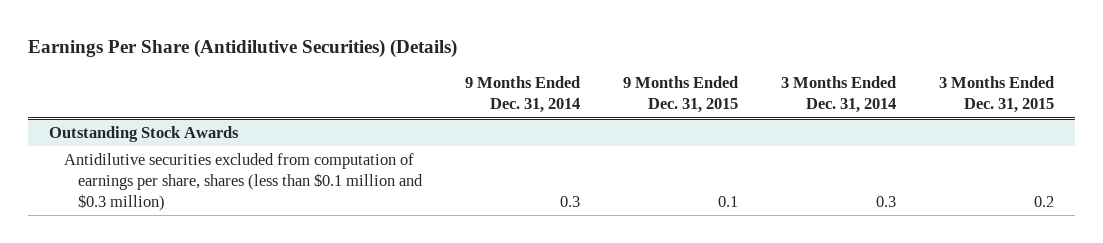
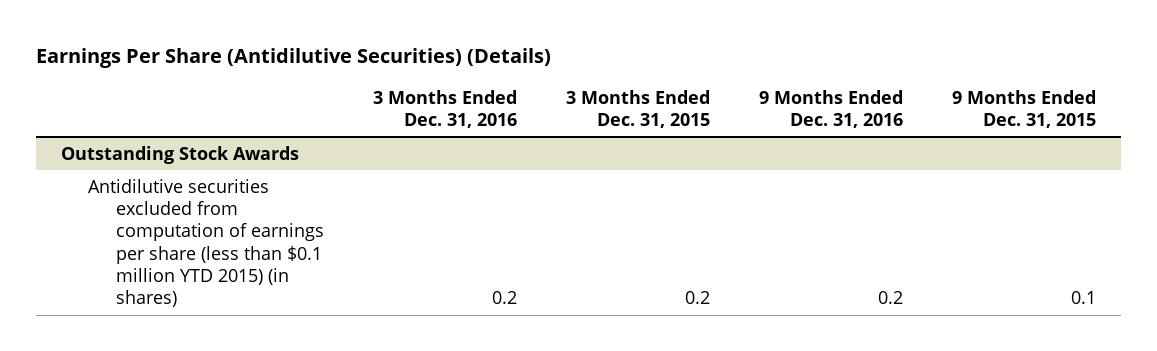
[464,76,580,114] 9 Months Ended Dec. 31, 2014 -> none
[780,76,896,114] 3 Months Ended Dec. 31, 2014 -> none
none -> [372,89,517,128] 3 Months Ended Dec. 31, 2016
none -> [759,89,904,128] 9 Months Ended Dec. 31, 2016
[63,152,424,212] Antidilutive securities excluded from computation of earnings per share, shares (less than $0.1 million and $0.3 million) -> [88,178,324,308] Antidilutive securities excluded from computation of earnings per share (less than $0.1 million YTD 2015) (in shares)

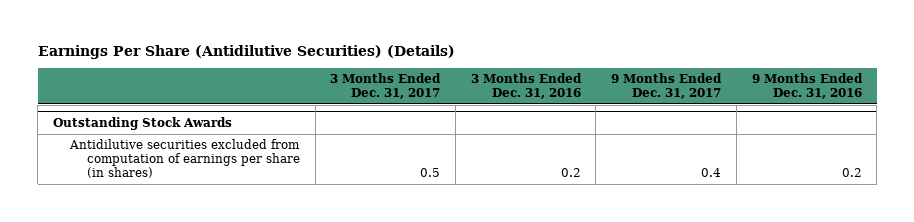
[565,89,710,128] 3 Months Ended Dec. 31, 2015 -> none
[952,89,1097,128] 9 Months Ended Dec. 31, 2015 -> none
none -> [330,73,442,100] 3 Months Ended Dec. 31, 2017
none -> [611,73,723,100] 9 Months Ended Dec. 31, 2017
[88,178,324,308] Antidilutive securities excluded from computation of earnings per share (less than $0.1 million YTD 2015) (in shares) -> [68,139,300,179] Antidilutive securities excluded from computation of earnings per share (in shares)

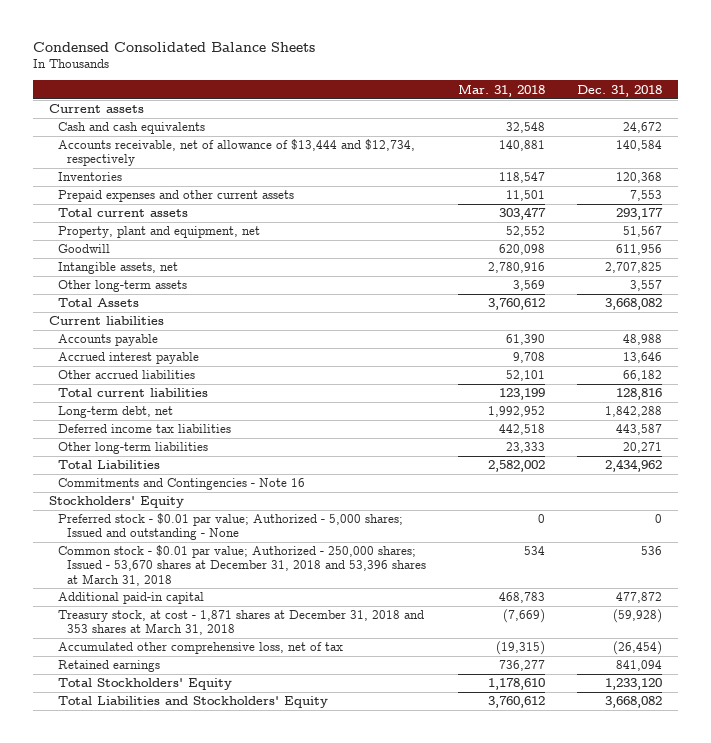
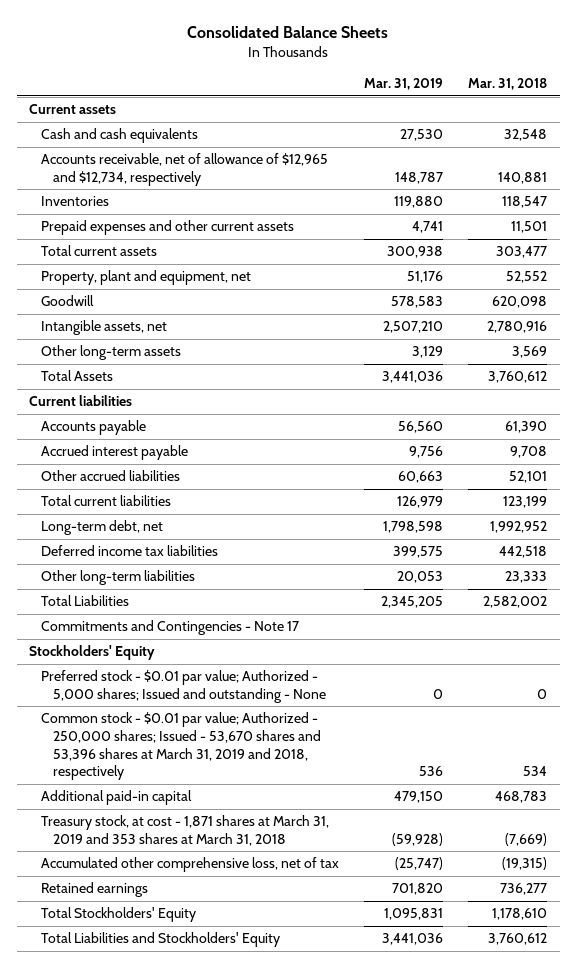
[32,41,315,52] Condensed Consolidated Balance Sheets -> [187,26,389,39] Consolidated Balance Sheets
[577,84,663,97] Dec. 31, 2018 -> none
none -> [364,78,444,91] Mar. 31, 2019
[57,139,415,167] Accounts receivable, net of allowance of $13,444 and $12,734, respectively -> [40,153,328,186] Accounts receivable, net of allowance of $12,965 and $12,734, respectively
[57,478,305,491] Commitments and Contingencies - Note 16 -> [40,620,299,636] Commitments and Contingencies - Note 17
[57,545,427,586] Common stock - $0.01 par value; Authorized - 250,000 shares; Issued - 53,670 shares at December 31, 2018 and 53,396 shares at March 31, 2018 -> [40,712,321,781] Common stock - $0.01 par value; Authorized - 250,000 shares; Issued - 53,670 shares and 53,396 shares at March 31, 2019 and 2018, respectively
[57,610,424,636] Treasury stock, at cost - 1,871 shares at December 31, 2018 and 353 shares at March 31, 2018 -> [40,815,329,846] Treasury stock, at cost - 1,871 shares at March 31, 2019 and 353 shares at March 31, 2018

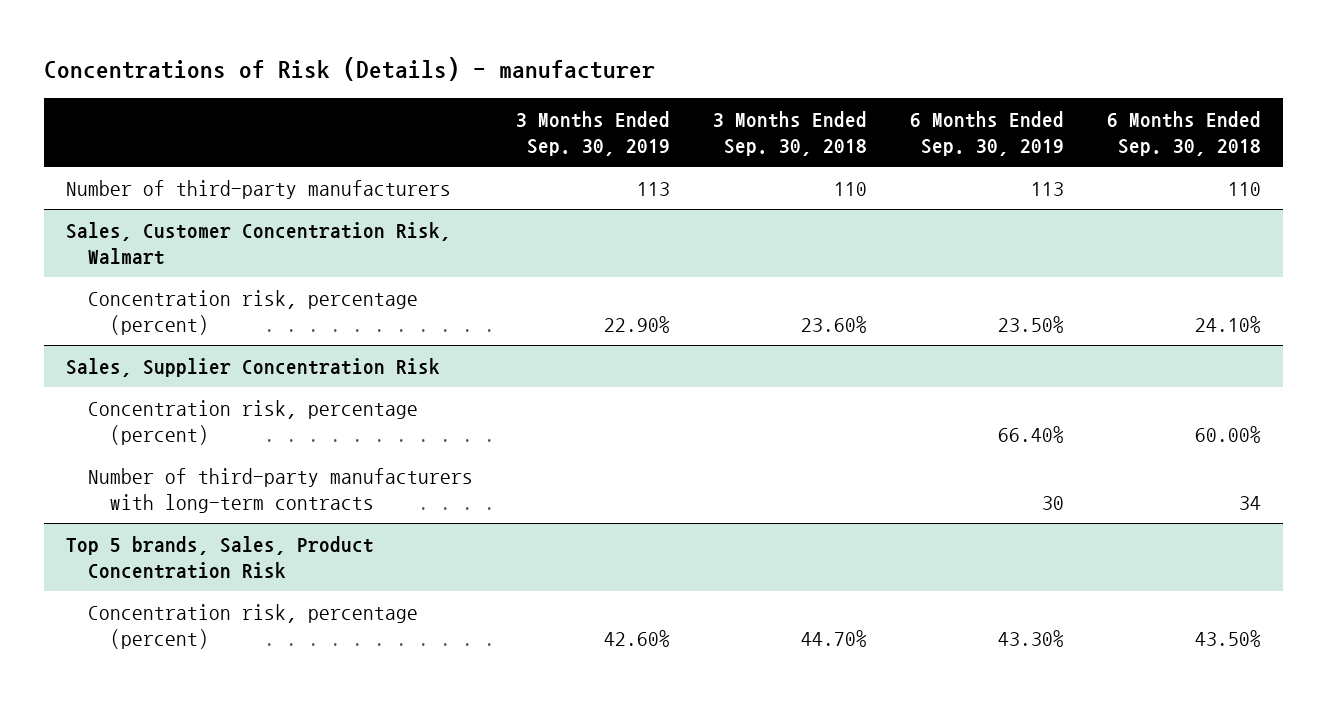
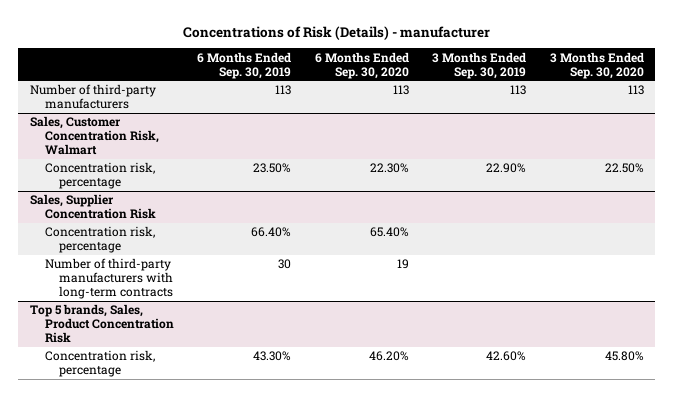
[713,110,868,157] 3 Months Ended Sep. 30, 2018 -> none
[1107,110,1262,157] 6 Months Ended Sep. 30, 2018 -> none
none -> [314,51,409,79] 6 Months Ended Sep. 30, 2020
none -> [549,51,644,79] 3 Months Ended Sep. 30, 2020
[88,289,419,335] Concentration risk, percentage (percent) -> [44,162,155,190] Concentration risk, percentage
[88,399,419,445] Concentration risk, percentage (percent) -> [44,226,155,254] Concentration risk, percentage
[88,603,419,649] Concentration risk, percentage (percent) -> [44,350,155,378] Concentration risk, percentage

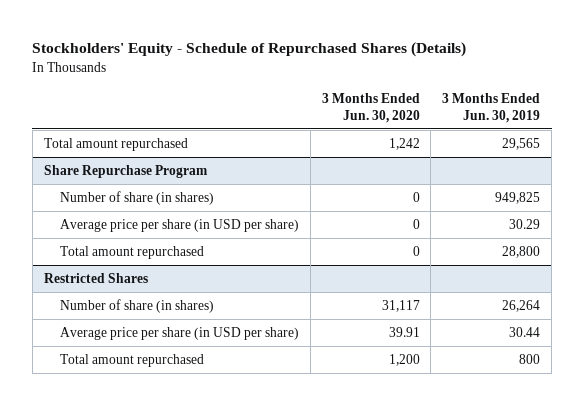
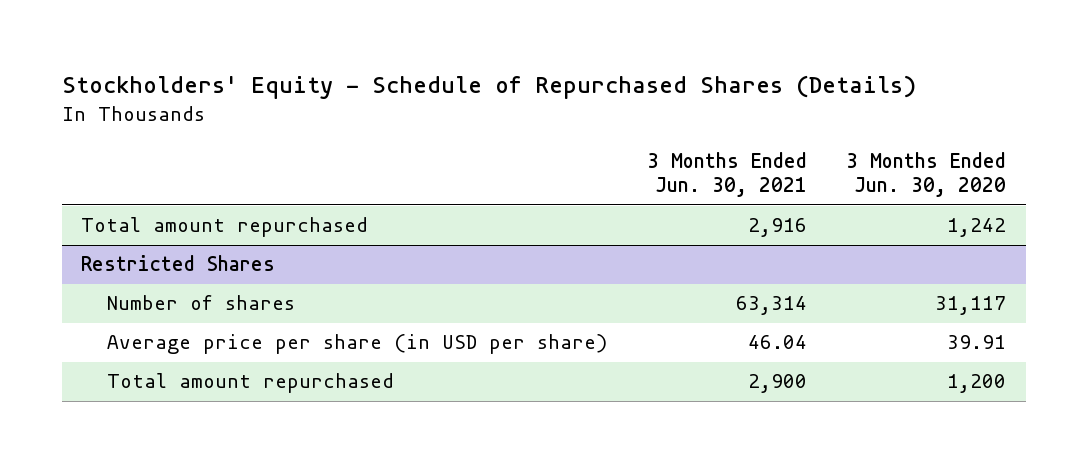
[442,92,541,123] 3 Months Ended Jun. 30, 2019 -> none
none -> [646,151,807,198] 3 Months Ended Jun. 30, 2021
[43,164,208,178] Share Repurchase Program -> none
[59,190,214,205] Number of share (in shares) -> none
[59,218,299,232] Average price per share (in USD per share) -> none
[59,245,204,259] Total amount repurchased -> none
[59,298,214,313] Number of share (in shares) -> [107,295,296,311] Number of shares

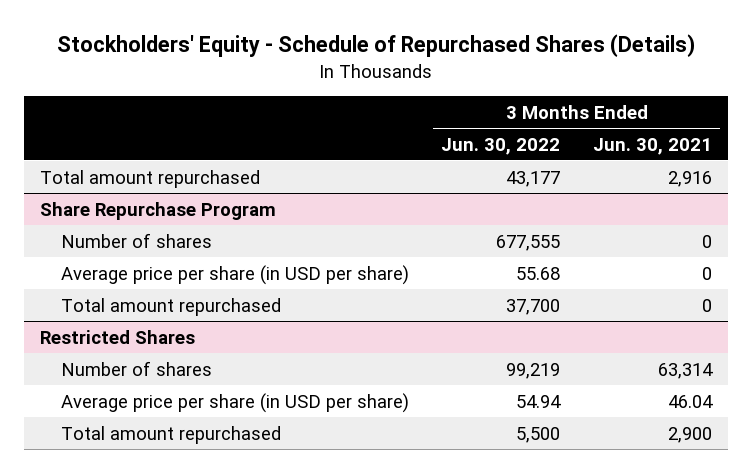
[846,151,1007,198] 3 Months Ended Jun. 30, 2020 -> none
none -> [441,137,561,155] Jun. 30, 2022
none -> [39,201,276,220] Share Repurchase Program
none -> [60,232,212,248] Number of shares
none -> [60,264,409,285] Average price per share (in USD per share)
none -> [60,297,281,316] Total amount repurchased

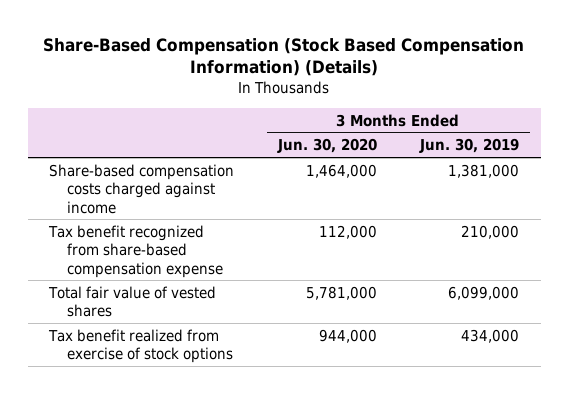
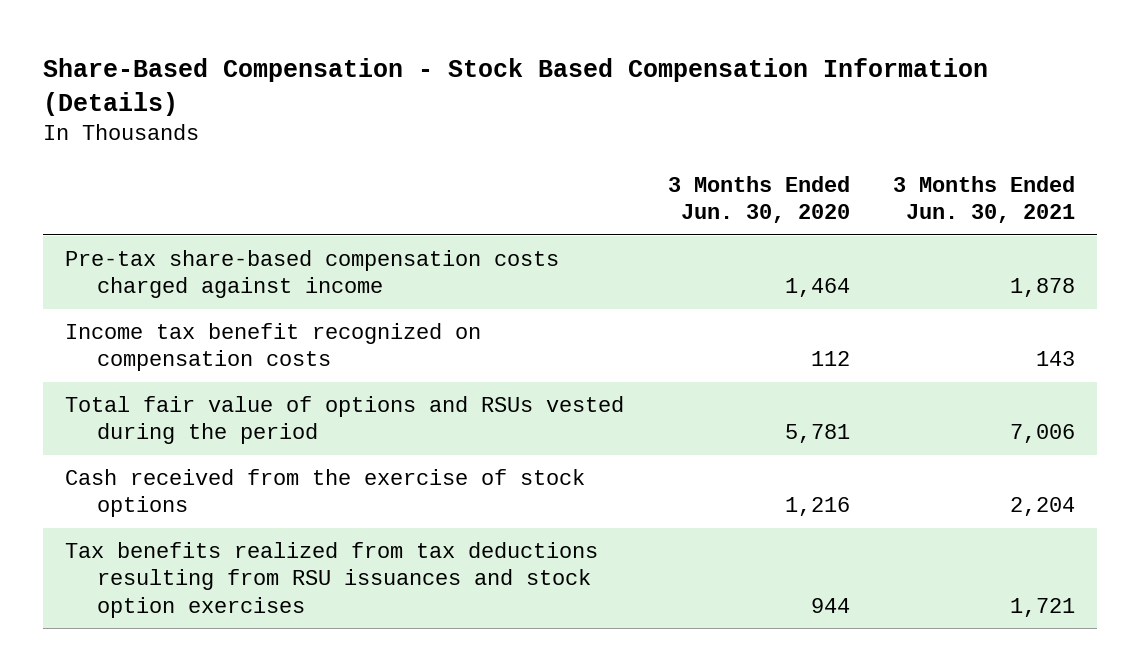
[43,37,525,77] Share-Based Compensation (Stock Based Compensation Information) (Details) -> [42,57,988,116] Share-Based Compensation - Stock Based Compensation Information (Details)
[419,138,520,154] Jun. 30, 2019 -> none
none -> [893,175,1076,224] 3 Months Ended Jun. 30, 2021
[49,163,235,214] Share-based compensation costs charged against income -> [64,249,559,299] Pre-tax share-based compensation costs charged against income
[305,163,377,178] 1,464,000 -> [784,278,850,298] 1,464
[48,224,223,278] Tax benefit recognized from share-based compensation expense -> [64,322,481,372] Income tax benefit recognized on compensation costs
[318,224,377,239] 112,000 -> [810,351,850,367] 112
[48,285,217,318] Total fair value of vested shares -> [64,395,624,445] Total fair value of options and RSUs vested during the period
[305,285,377,300] 5,781,000 -> [784,424,850,444] 5,781
none -> [64,468,585,518] Cash received from the exercise of stock options
[48,328,233,364] Tax benefit realized from exercise of stock options -> [64,541,598,618] Tax benefits realized from tax deductions resulting from RSU issuances and stock option exercises
[318,328,377,343] 944,000 -> [810,597,850,613] 944

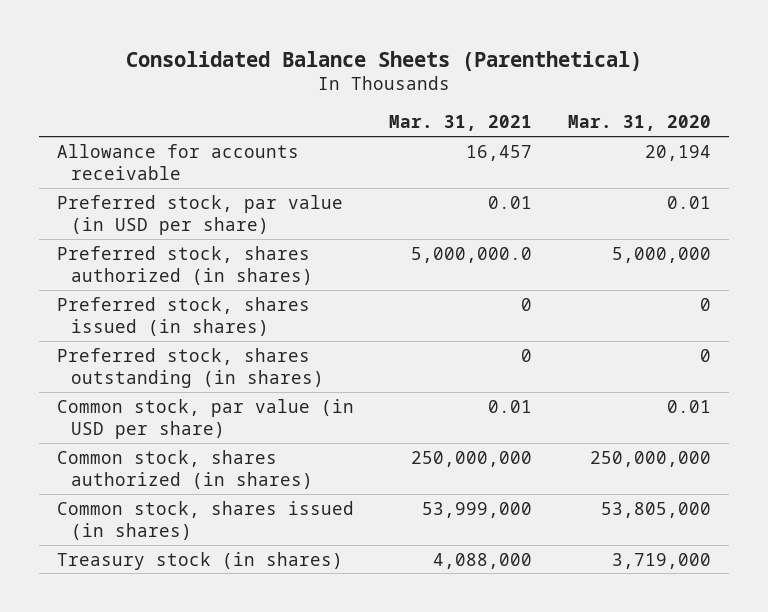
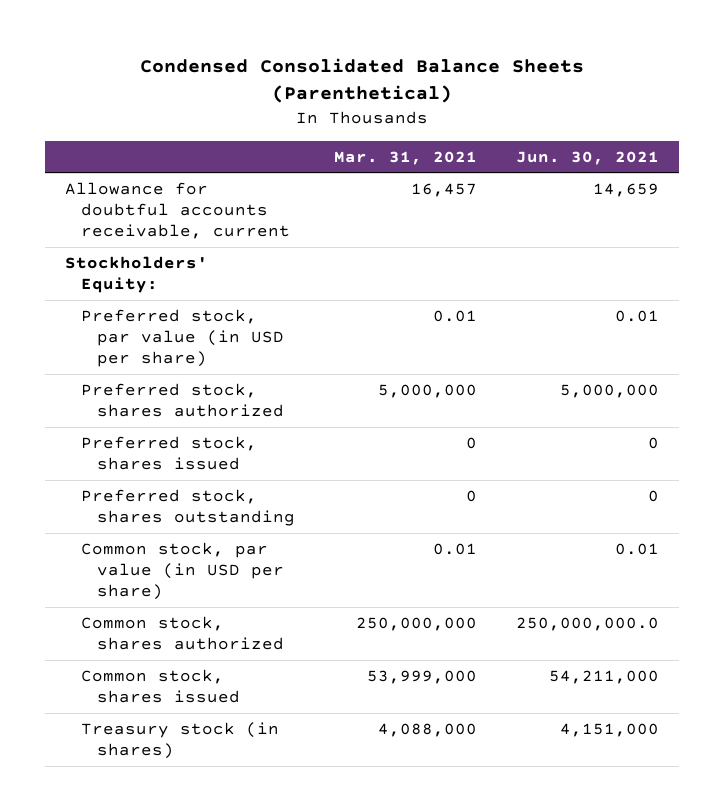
[125,50,642,71] Consolidated Balance Sheets (Parenthetical) -> [139,58,584,104] Condensed Consolidated Balance Sheets (Parenthetical)
[567,115,711,132] Mar. 31, 2020 -> none
none -> [515,150,659,165] Jun. 30, 2021
[56,143,299,181] Allowance for accounts receivable -> [64,182,290,240] Allowance for doubtful accounts receivable, current
none -> [64,256,208,294] Stockholders' Equity:
[56,245,314,286] Preferred stock, shares authorized (in shares) -> [80,383,284,418] Preferred stock, shares authorized
[411,246,533,263] 5,000,000.0 -> [377,384,477,399] 5,000,000
[56,296,310,337] Preferred stock, shares issued (in shares) -> [80,436,257,471] Preferred stock, shares issued
[56,347,325,389] Preferred stock, shares outstanding (in shares) -> [80,489,295,527] Preferred stock, shares outstanding
[56,449,314,490] Common stock, shares authorized (in shares) -> [80,616,284,651] Common stock, shares authorized
[56,500,354,541] Common stock, shares issued (in shares) -> [80,669,240,704] Common stock, shares issued

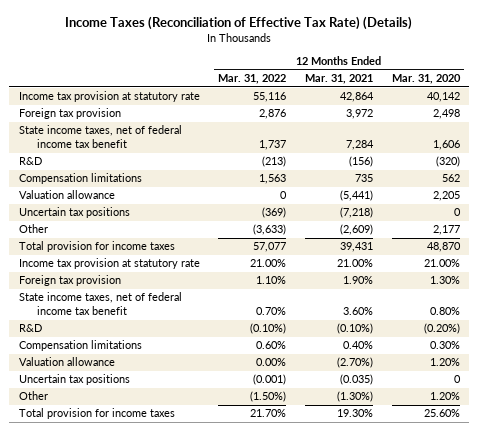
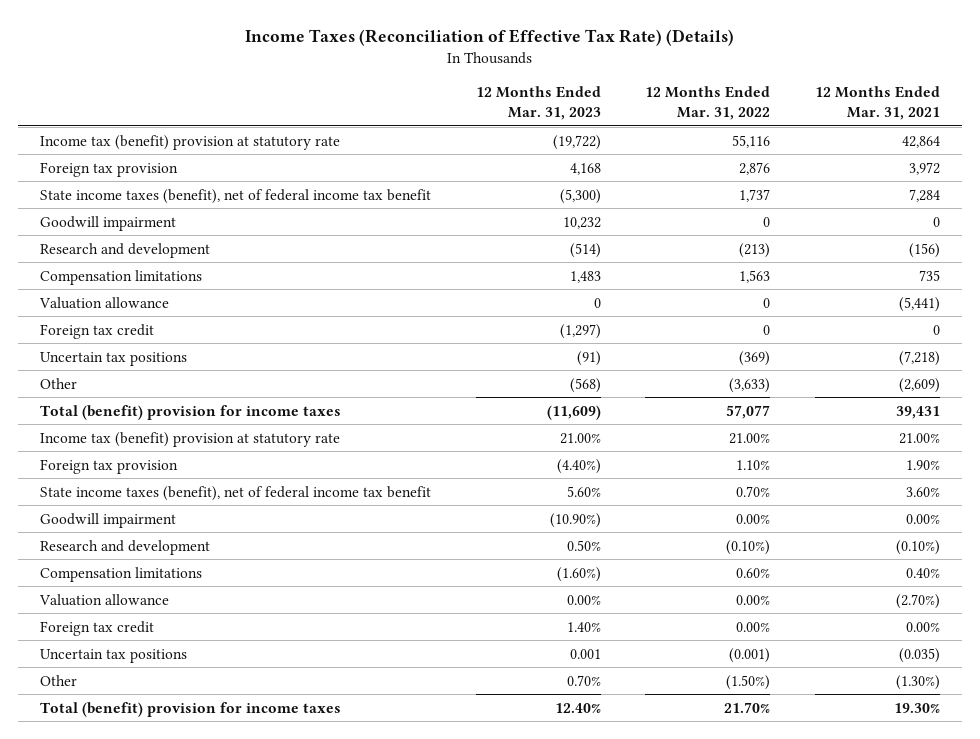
[391,74,461,85] Mar. 31, 2020 -> none
none -> [475,85,601,120] 12 Months Ended Mar. 31, 2023
[18,91,200,103] Income tax provision at statutory rate -> [40,134,341,150] Income tax (benefit) provision at statutory rate
[18,125,182,149] State income taxes, net of federal income tax benefit -> [40,188,432,204] State income taxes (benefit), net of federal income tax benefit
none -> [40,215,177,231] Goodwill impairment
[18,157,42,166] R&D -> [40,242,211,258] Research and development
none -> [40,323,155,339] Foreign tax credit
[18,241,175,253] Total provision for income taxes -> [40,404,342,420] Total (benefit) provision for income taxes
[18,258,200,270] Income tax provision at statutory rate -> [40,431,341,447] Income tax (benefit) provision at statutory rate
[18,292,182,316] State income taxes, net of federal income tax benefit -> [40,485,432,501] State income taxes (benefit), net of federal income tax benefit
none -> [40,512,177,528] Goodwill impairment
[18,324,42,333] R&D -> [40,539,211,555] Research and development
none -> [40,620,155,636] Foreign tax credit
[18,408,175,420] Total provision for income taxes -> [40,701,342,717] Total (benefit) provision for income taxes

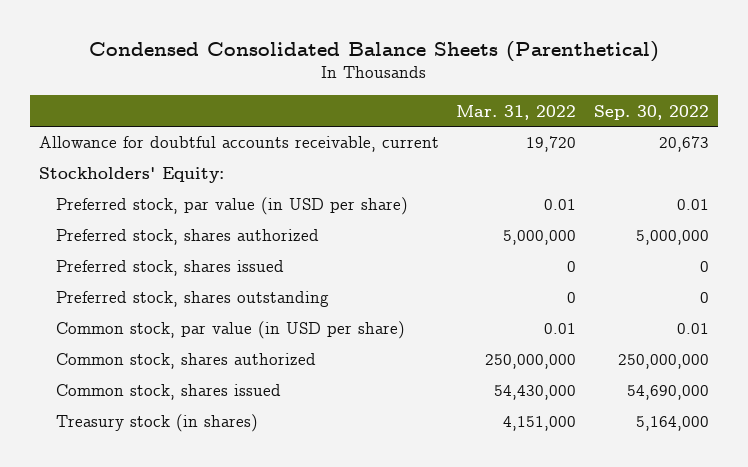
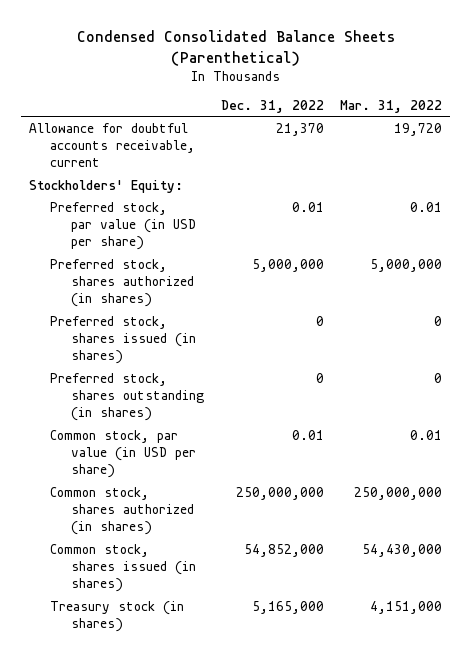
[594,104,710,120] Sep. 30, 2022 -> none
none -> [220,99,324,113] Dec. 31, 2022
[56,229,320,246] Preferred stock, shares authorized -> [50,258,195,308] Preferred stock, shares authorized (in shares)
[56,260,285,277] Preferred stock, shares issued -> [50,315,197,365] Preferred stock, shares issued (in shares)
[56,291,330,308] Preferred stock, shares outstanding -> [50,372,205,422] Preferred stock, shares outstanding (in shares)
[56,353,317,370] Common stock, shares authorized -> [50,486,195,536] Common stock, shares authorized (in shares)
[56,384,282,401] Common stock, shares issued -> [50,543,197,593] Common stock, shares issued (in shares)

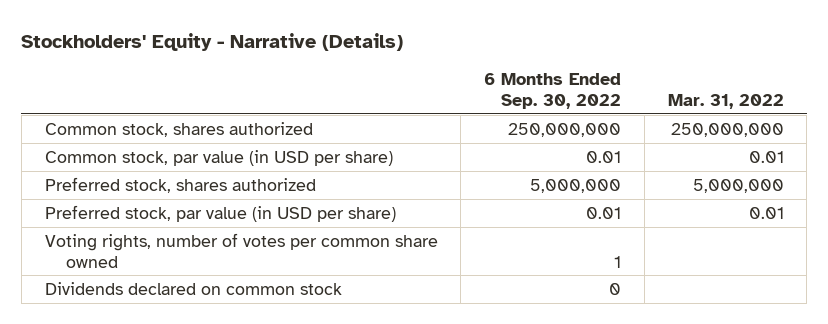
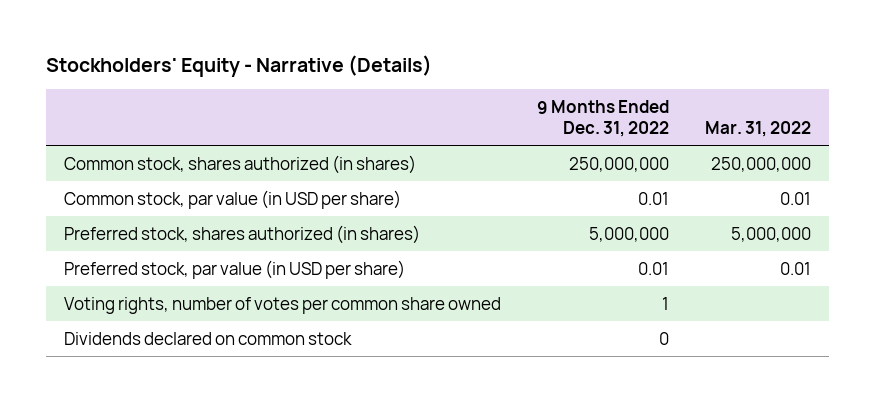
[484,73,622,109] 6 Months Ended Sep. 30, 2022 -> none
none -> [536,99,669,138] 9 Months Ended Dec. 31, 2022
[44,121,313,137] Common stock, shares authorized -> [63,154,416,174] Common stock, shares authorized (in shares)
[44,176,316,193] Preferred stock, shares authorized -> [63,224,420,244] Preferred stock, shares authorized (in shares)

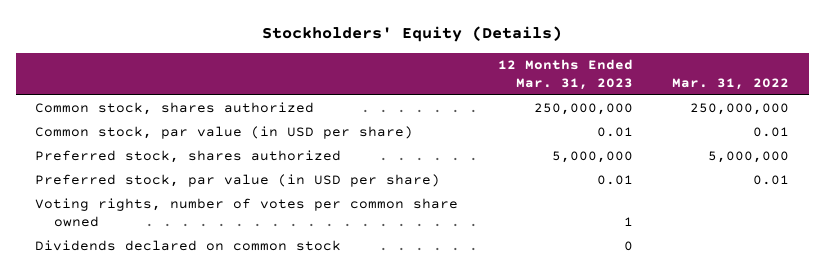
[45,55,432,78] Stockholders' Equity - Narrative (Details) -> [262,26,563,43] Stockholders' Equity (Details)
[536,99,669,138] 9 Months Ended Dec. 31, 2022 -> none
none -> [497,59,633,91] 12 Months Ended Mar. 31, 2023
[63,154,416,174] Common stock, shares authorized (in shares) -> [35,102,315,116] Common stock, shares authorized
[63,224,420,244] Preferred stock, shares authorized (in shares) -> [35,150,342,164] Preferred stock, shares authorized

